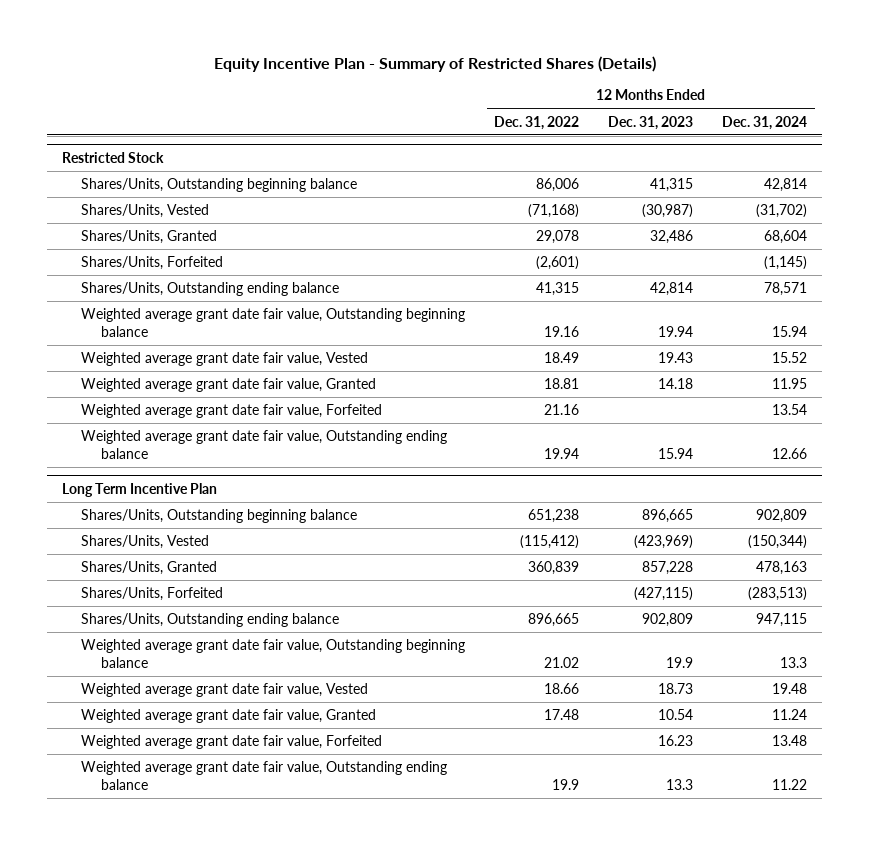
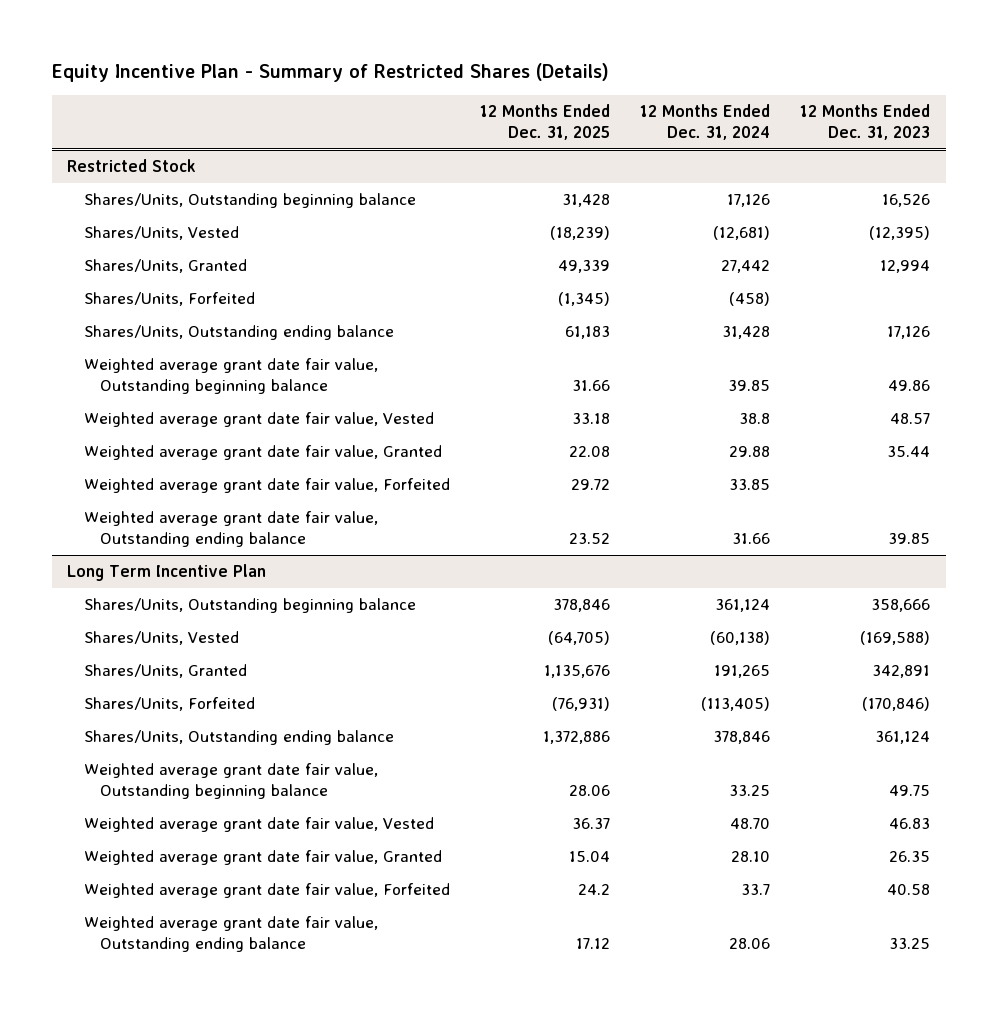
[494,115,580,130] Dec. 31, 2022 -> none
none -> [479,104,610,140] 12 Months Ended Dec. 31, 2025
[650,178,694,193] 41,315 -> [882,194,931,208] 16,526
[764,178,808,193] 42,814 -> [727,194,771,208] 17,126
[642,204,694,219] (30,987) -> [869,226,931,241] (12,395)
[756,204,808,219] (31,702) -> [713,226,771,241] (12,681)
[650,230,694,245] 32,486 -> [880,260,931,274] 12,994
[764,230,808,245] 68,604 -> [721,260,771,274] 27,442
[764,256,808,271] (1,145) -> [729,292,771,307] (458)
[650,282,694,297] 42,814 -> [887,326,931,340] 17,126
[764,282,808,297] 78,571 -> [722,326,771,340] 31,428
[658,325,694,337] 19.94 -> [888,380,931,392] 49.86
[772,325,808,337] 15.94 -> [728,380,771,392] 39.85
[658,352,694,364] 19.43 -> [890,413,931,425] 48.57
[772,352,808,364] 15.52 -> [739,413,771,425] 38.8
[658,378,694,390] 14.18 -> [887,446,931,458] 35.44
[772,378,808,390] 11.95 -> [729,446,771,458] 29.88
[772,404,808,416] 13.54 -> [729,479,771,491] 33.85
[658,447,694,459] 15.94 -> [888,533,931,545] 39.85
[772,447,808,459] 12.66 -> [732,533,771,545] 31.66
[642,509,694,524] 896,665 -> [871,599,931,613] 358,666
[756,509,808,524] 902,809 -> [715,599,771,613] 361,124
[634,535,694,550] (423,969) -> [860,631,931,646] (169,588)
[748,535,808,550] (150,344) -> [710,631,771,646] (60,138)
[642,561,694,576] 857,228 -> [872,665,931,679] 342,891
[756,561,808,576] 478,163 -> [714,665,771,679] 191,265
[634,587,694,602] (427,115) -> [862,697,931,712] (170,846)
[748,587,808,602] (283,513) -> [701,697,771,712] (113,405)
[642,613,694,628] 902,809 -> [875,731,931,745] 361,124
[756,613,808,628] 947,115 -> [713,731,771,745] 378,846
[666,656,694,668] 19.9 -> [889,785,931,797] 49.75
[780,656,808,668] 13.3 -> [729,785,771,797] 33.25
[658,683,694,695] 18.73 -> [889,818,931,830] 46.83
[772,683,808,695] 19.48 -> [730,818,771,830] 48.70
[658,709,694,721] 10.54 -> [889,851,931,863] 26.35
[772,709,808,721] 11.24 -> [731,851,771,863] 28.10
[658,735,694,747] 16.23 -> [887,884,931,896] 40.58
[772,735,808,747] 13.48 -> [741,884,771,896] 33.7
[666,778,694,790] 13.3 -> [889,938,931,950] 33.25
[772,778,808,790] 11.22 -> [729,938,771,950] 28.06

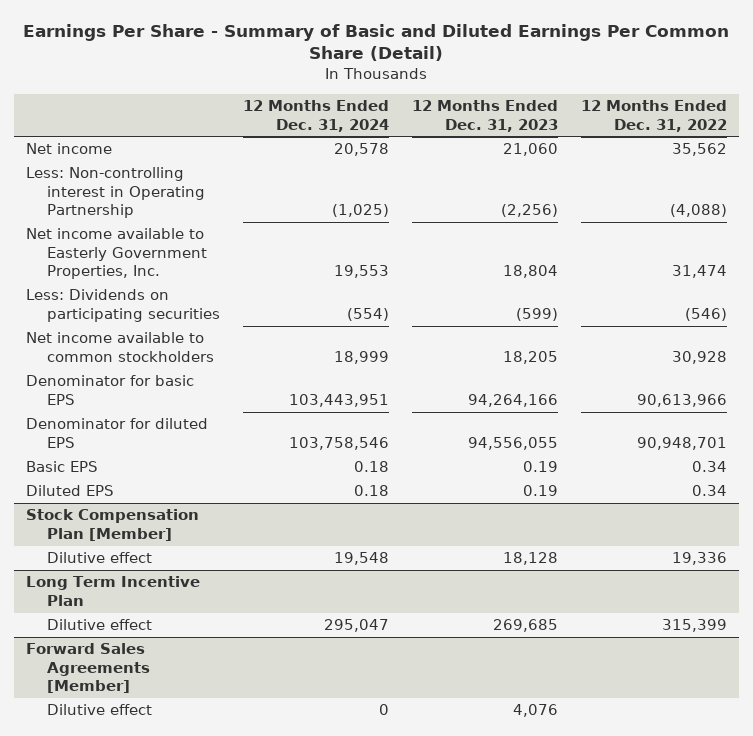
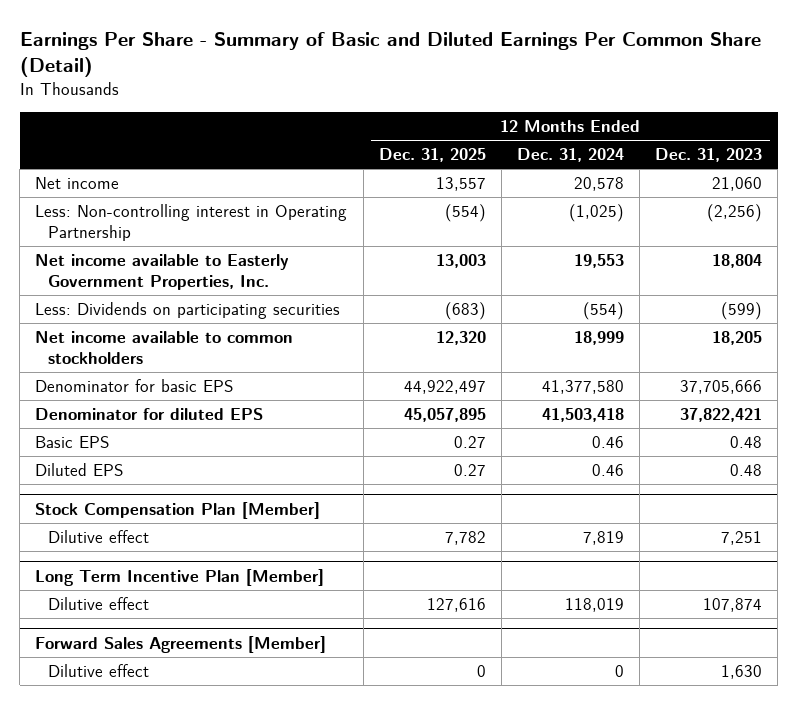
[581,100,728,132] 12 Months Ended Dec. 31, 2022 -> none
none -> [378,147,486,162] Dec. 31, 2025
[289,393,390,407] 103,443,951 -> [541,379,624,394] 41,377,580
[468,393,559,407] 94,264,166 -> [680,379,763,394] 37,705,666
[289,436,390,450] 103,758,546 -> [541,407,624,422] 41,503,418
[468,436,559,450] 94,556,055 -> [680,407,763,422] 37,822,421
[354,461,390,473] 0.18 -> [591,435,624,448] 0.46
[523,461,559,473] 0.19 -> [730,435,763,448] 0.48
[354,485,390,497] 0.18 -> [591,463,624,476] 0.46
[523,485,559,497] 0.19 -> [730,463,763,476] 0.48
[334,552,390,566] 19,548 -> [582,530,624,545] 7,819
[503,552,559,566] 18,128 -> [721,530,763,545] 7,251
[25,576,200,606] Long Term Incentive Plan -> [35,568,325,586] Long Term Incentive Plan [Member]
[324,619,390,633] 295,047 -> [564,597,624,612] 118,019
[493,619,559,633] 269,685 -> [703,597,763,612] 107,874
[513,704,559,718] 4,076 -> [721,664,763,679] 1,630

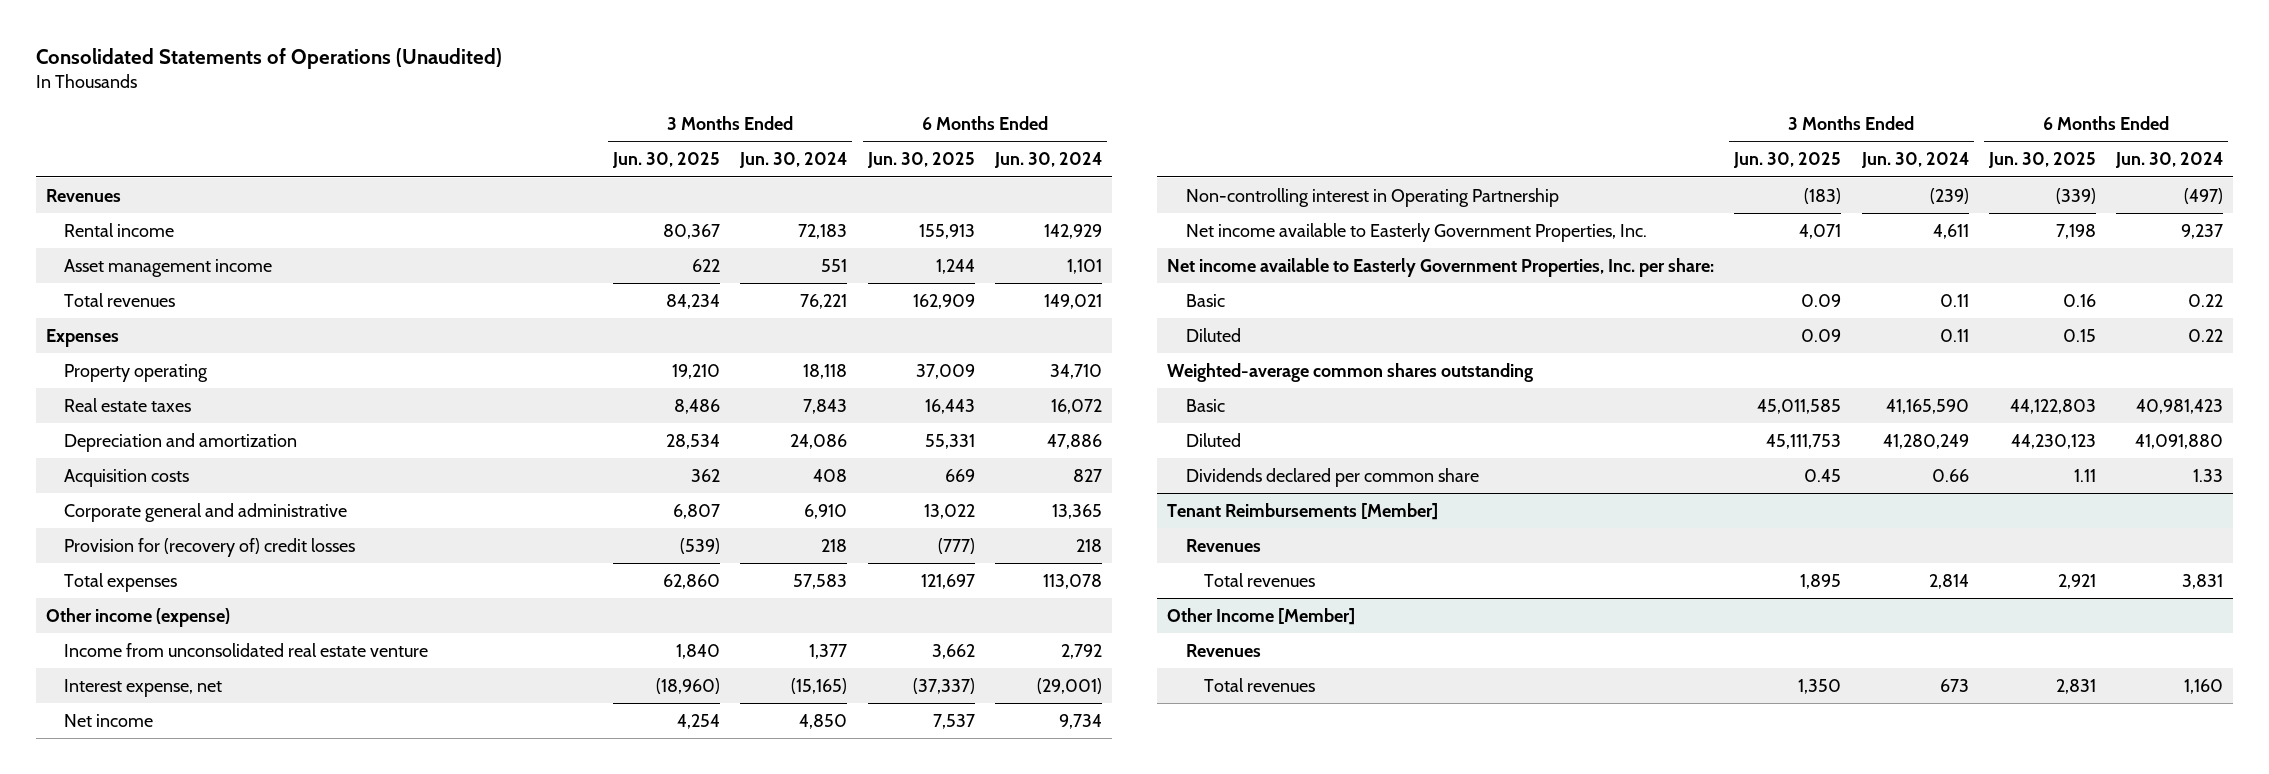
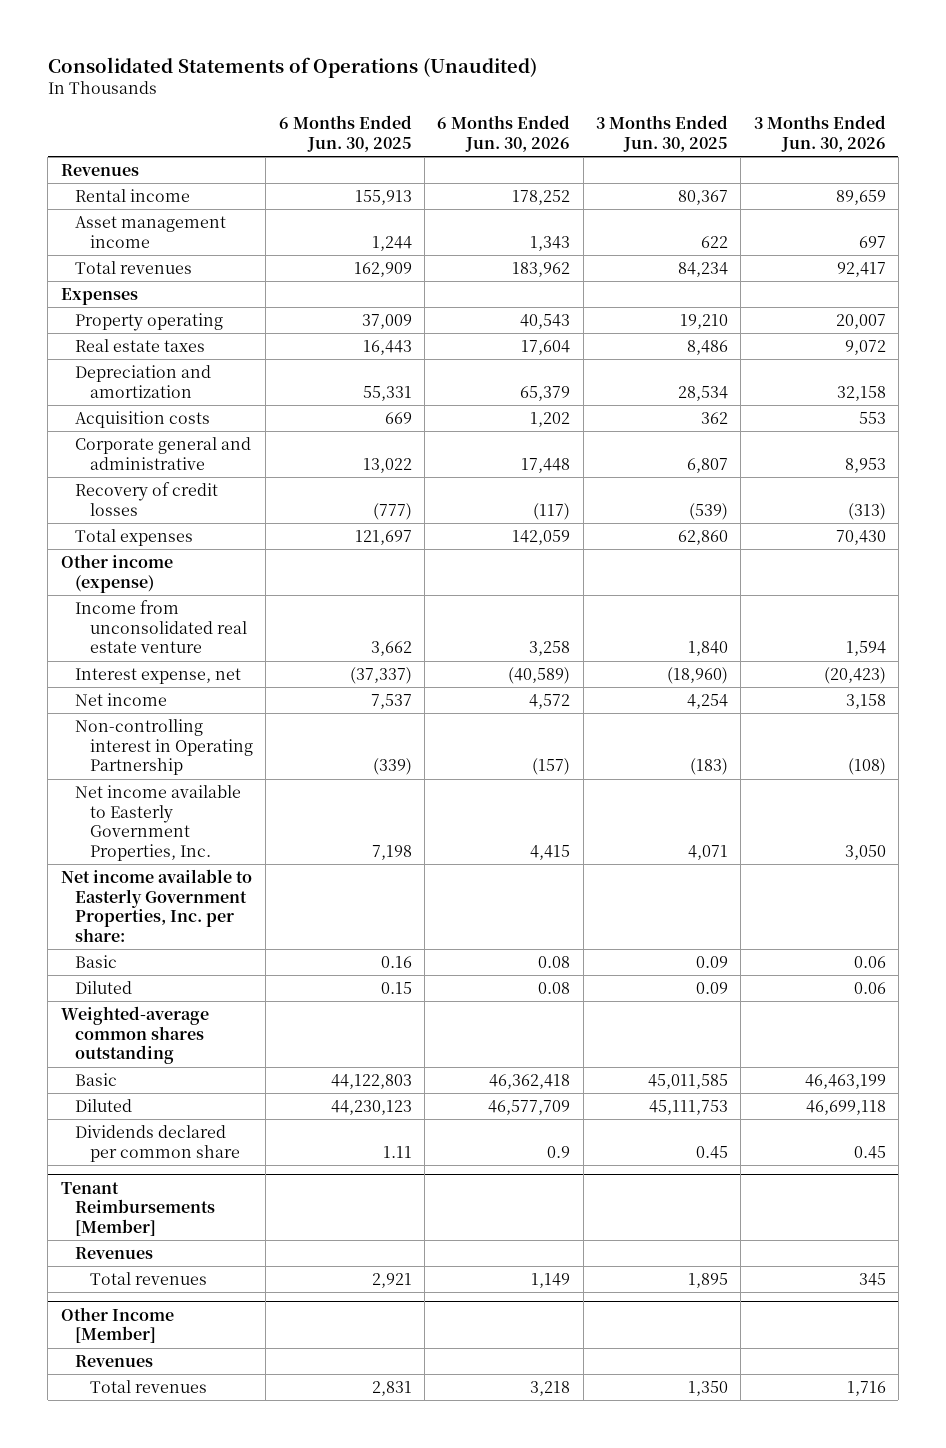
[739,152,848,169] Jun. 30, 2024 -> none
[993,152,1102,169] Jun. 30, 2024 -> none
none -> [437,115,571,153] 6 Months Ended Jun. 30, 2026
none -> [753,115,886,153] 3 Months Ended Jun. 30, 2026
[64,537,356,557] Provision for (recovery of) credit losses -> [75,482,219,516] Recovery of credit losses

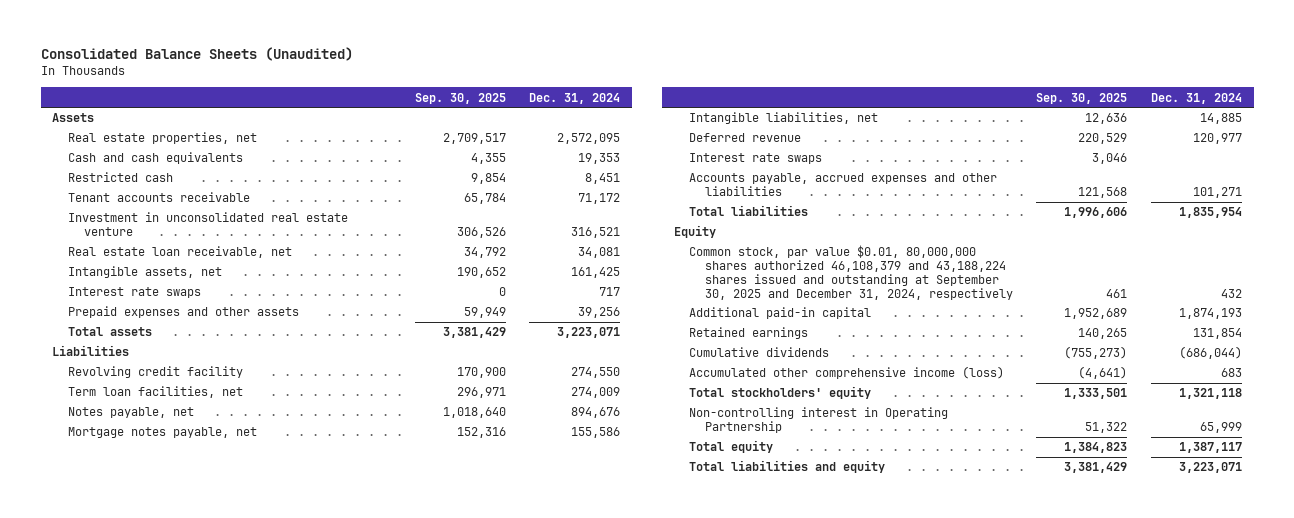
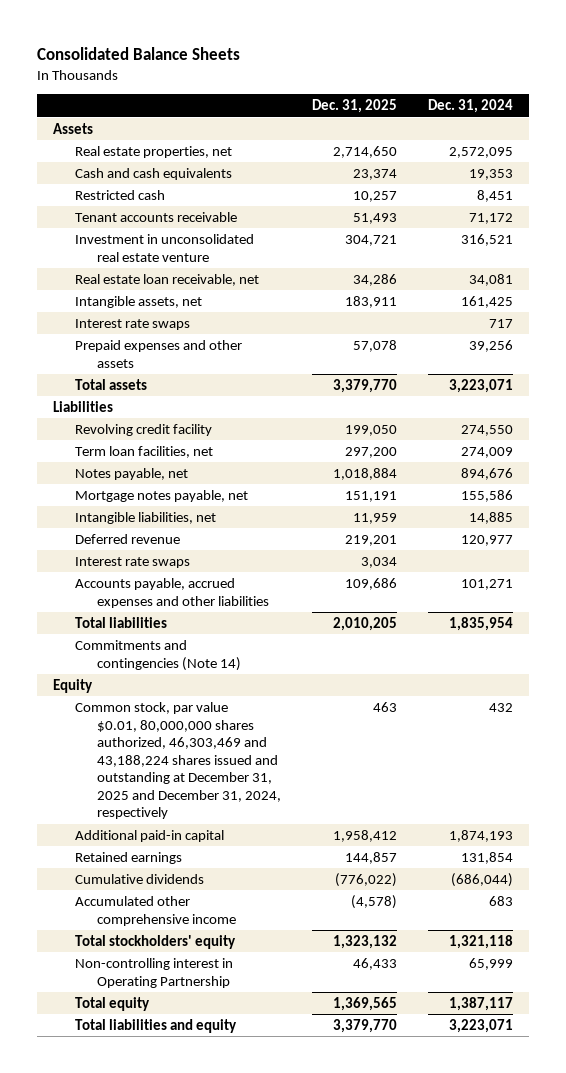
[40,47,353,62] Consolidated Balance Sheets (Unaudited) -> [37,46,241,60] Consolidated Balance Sheets
[415,92,507,104] Sep. 30, 2025 -> none
none -> [311,99,397,114] Dec. 31, 2025
none -> [74,639,241,671] Commitments and contingencies (Note 14)
[689,245,1013,300] Common stock, par value $0.01, 80,000,000 shares authorized 46,108,379 and 43,188,224 shares issued and outstanding at September 30, 2025 and December 31, 2024, respectively -> [74,701,281,820] Common stock, par value $0.01, 80,000,000 shares authorized, 46,303,469 and 43,188,224 shares issued and outstanding at December 31, 2025 and December 31, 2024, respectively
[689,366,1005,380] Accumulated other comprehensive income (loss) -> [74,895,236,926] Accumulated other comprehensive income

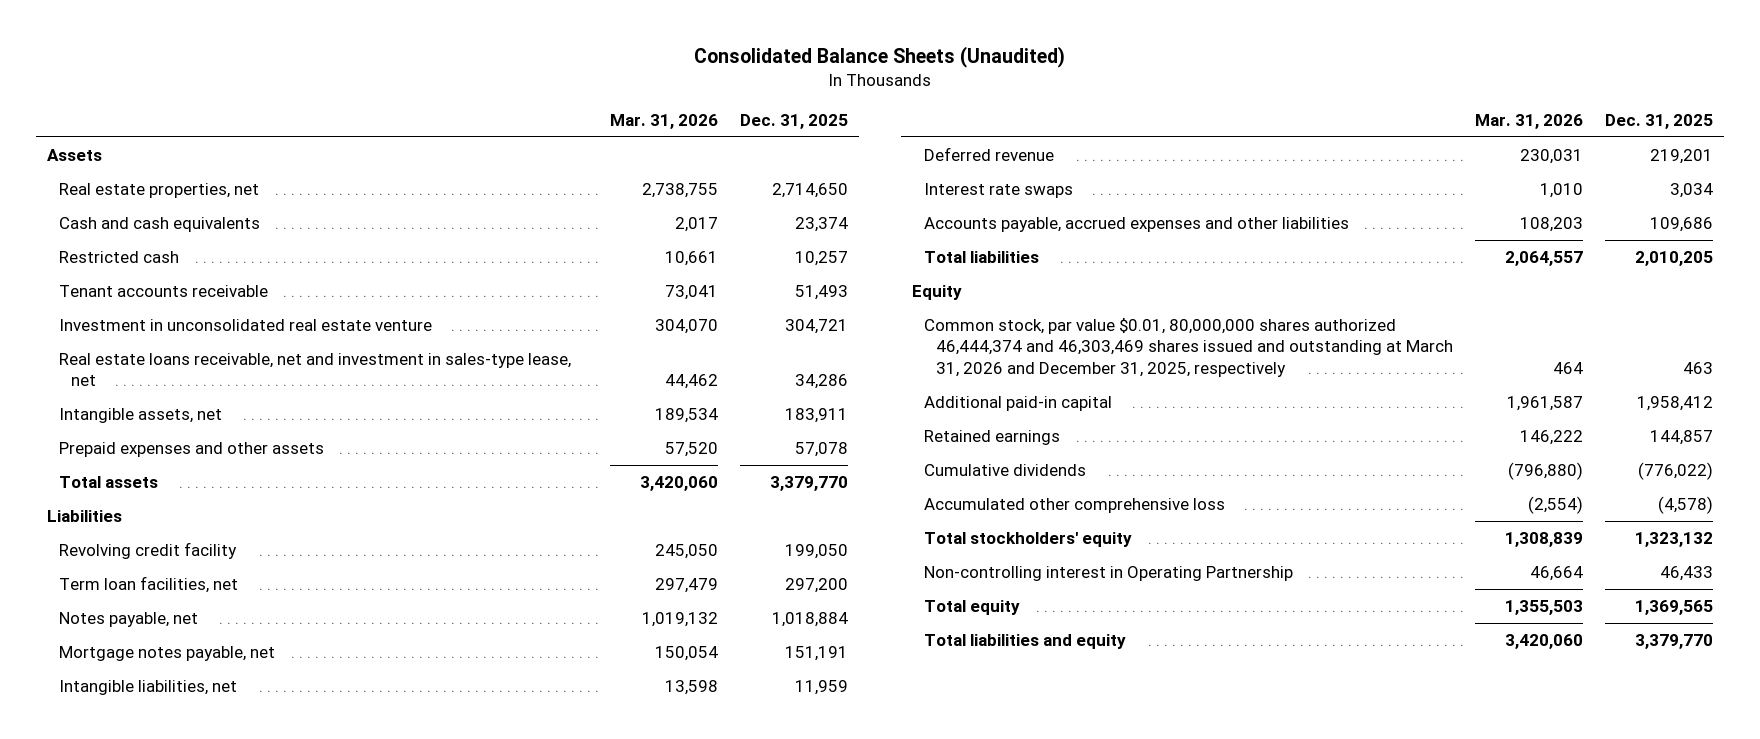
[37,46,241,60] Consolidated Balance Sheets -> [694,45,1066,68] Consolidated Balance Sheets (Unaudited)
[427,99,513,114] Dec. 31, 2024 -> none
none -> [610,113,719,129] Mar. 31, 2026
[74,273,259,286] Real estate loan receivable, net -> [59,352,572,387] Real estate loans receivable, net and investment in sales-type lease, net
[74,318,190,330] Interest rate swaps -> none
[74,639,241,671] Commitments and contingencies (Note 14) -> none
[74,701,281,820] Common stock, par value $0.01, 80,000,000 shares authorized, 46,303,469 and 43,188,224 shares issued and outstanding at December 31, 2025 and December 31, 2024, respectively -> [924,317,1454,377] Common stock, par value $0.01, 80,000,000 shares authorized 46,444,374 and 46,303,469 shares issued and outstanding at March 31, 2026 and December 31, 2025, respectively
[74,895,236,926] Accumulated other comprehensive income -> [924,497,1226,513] Accumulated other comprehensive loss

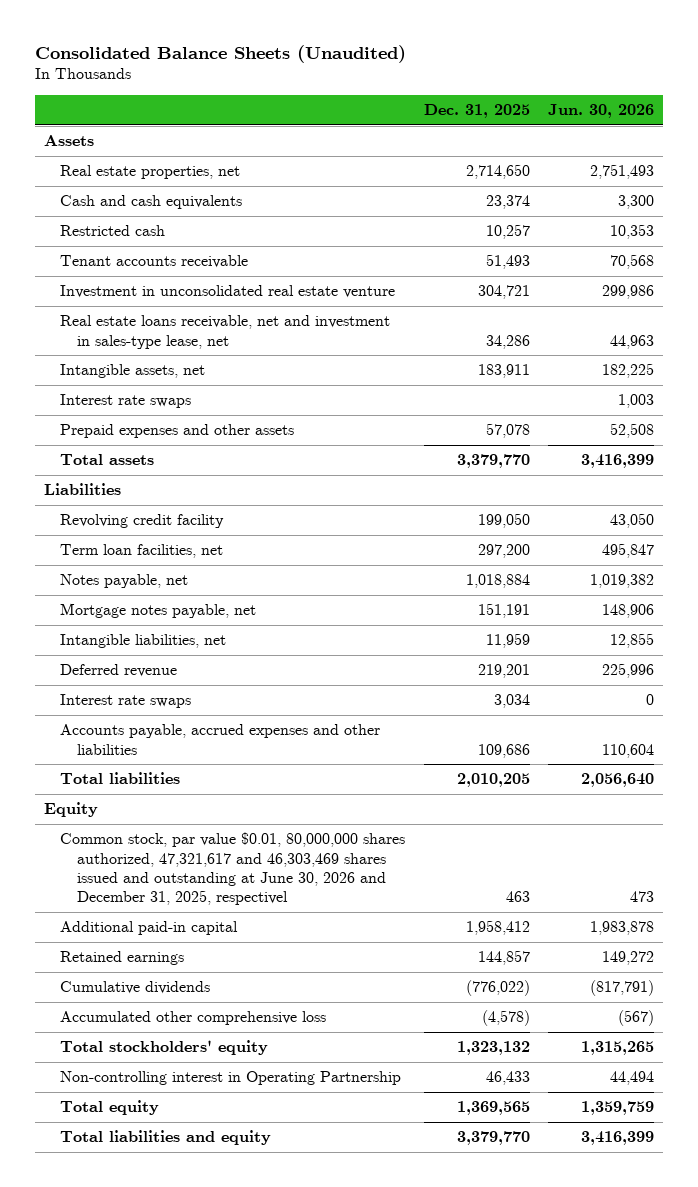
[610,113,719,129] Mar. 31, 2026 -> none
none -> [548,104,655,119] Jun. 30, 2026
none -> [60,394,192,409] Interest rate swaps
[924,317,1454,377] Common stock, par value $0.01, 80,000,000 shares authorized 46,444,374 and 46,303,469 shares issued and outstanding at March 31, 2026 and December 31, 2025, respectively -> [60,832,406,906] Common stock, par value $0.01, 80,000,000 shares authorized, 47,321,617 and 46,303,469 shares issued and outstanding at June 30, 2026 and December 31, 2025, respectivel

